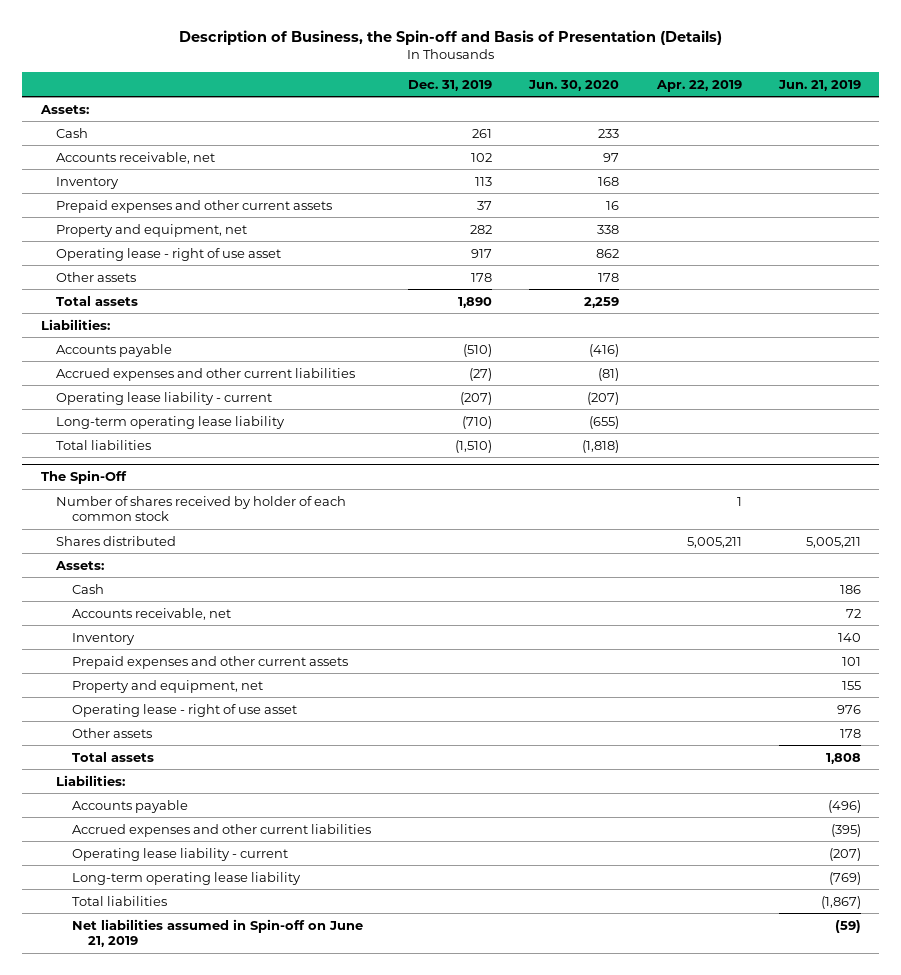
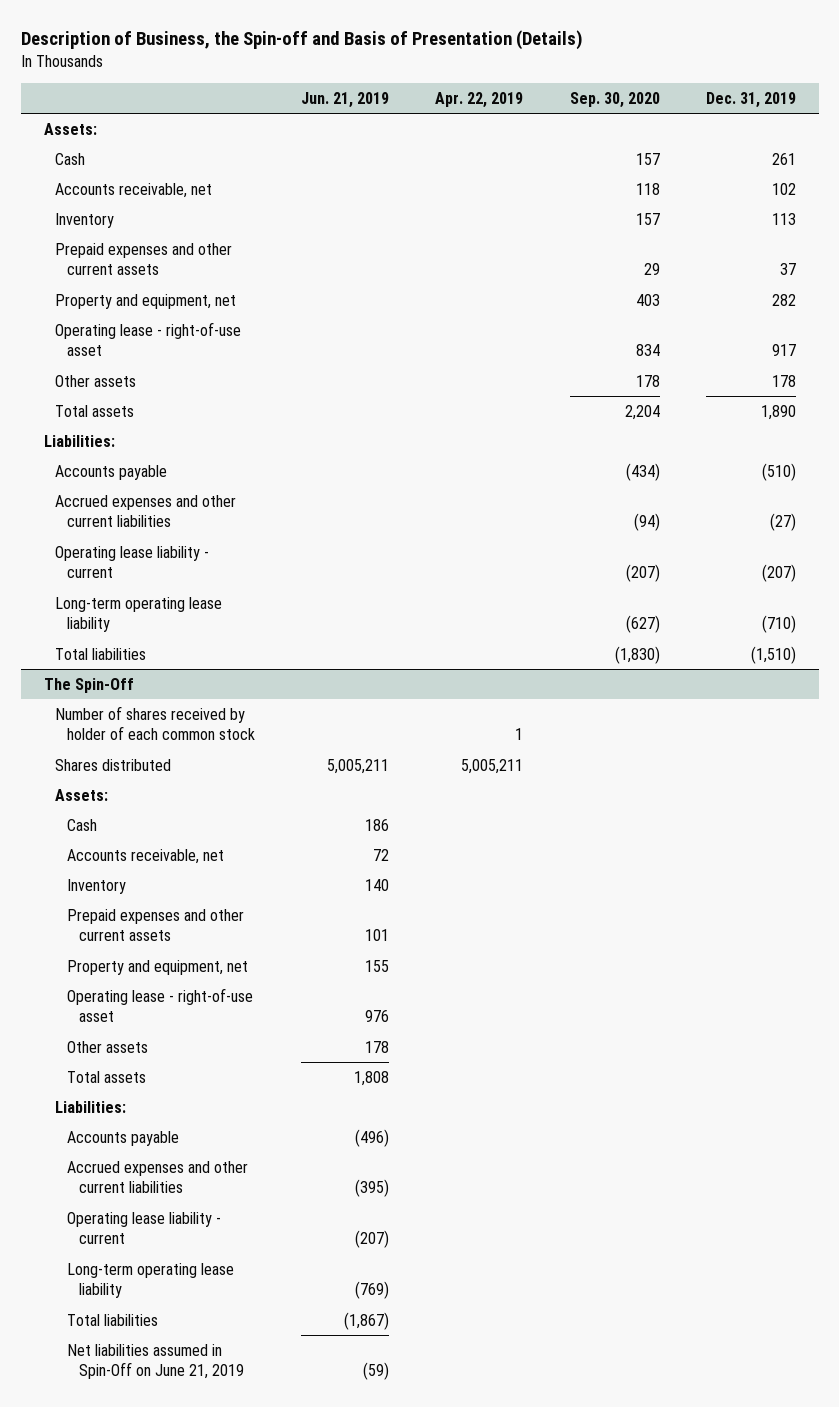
[528,79,620,91] Jun. 30, 2020 -> none
none -> [569,91,660,108] Sep. 30, 2020
[56,247,282,261] Operating lease - right of use asset -> [55,321,242,357] Operating lease - right-of-use asset
[71,703,297,717] Operating lease - right of use asset -> [67,987,254,1023] Operating lease - right-of-use asset
[71,918,363,947] Net liabilities assumed in Spin-off on June 21, 2019 -> [67,1343,245,1380] Net liabilities assumed in Spin-Off on June 21, 2019

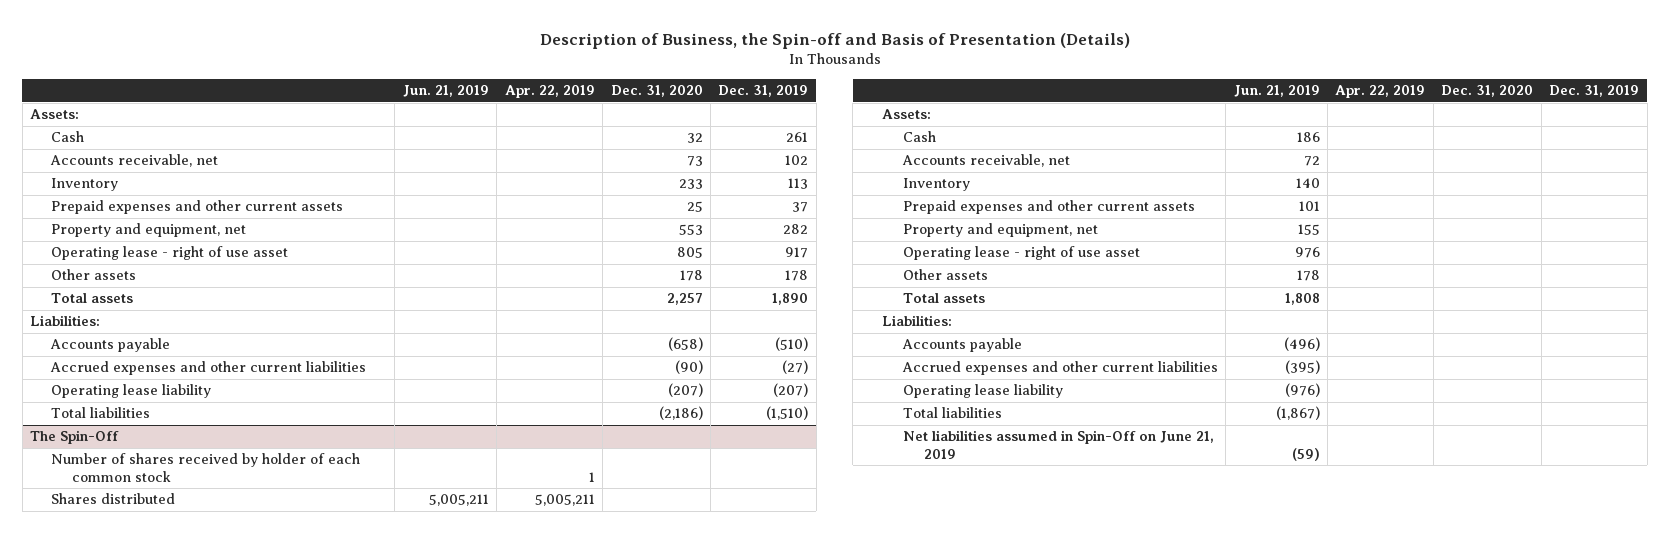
[569,91,660,108] Sep. 30, 2020 -> none
none -> [610,85,703,98] Dec. 31, 2020
[55,321,242,357] Operating lease - right-of-use asset -> [50,246,288,261] Operating lease - right of use asset
[55,596,223,633] Long-term operating lease liability -> none
[55,545,210,579] Operating lease liability - current -> [50,384,211,399] Operating lease liability
[67,987,254,1023] Operating lease - right-of-use asset -> [902,246,1140,261] Operating lease - right of use asset
[67,1262,235,1299] Long-term operating lease liability -> none
[67,1211,222,1245] Operating lease liability - current -> [902,384,1063,399] Operating lease liability
[355,1230,390,1249] (207) -> [1284,383,1320,398] (976)

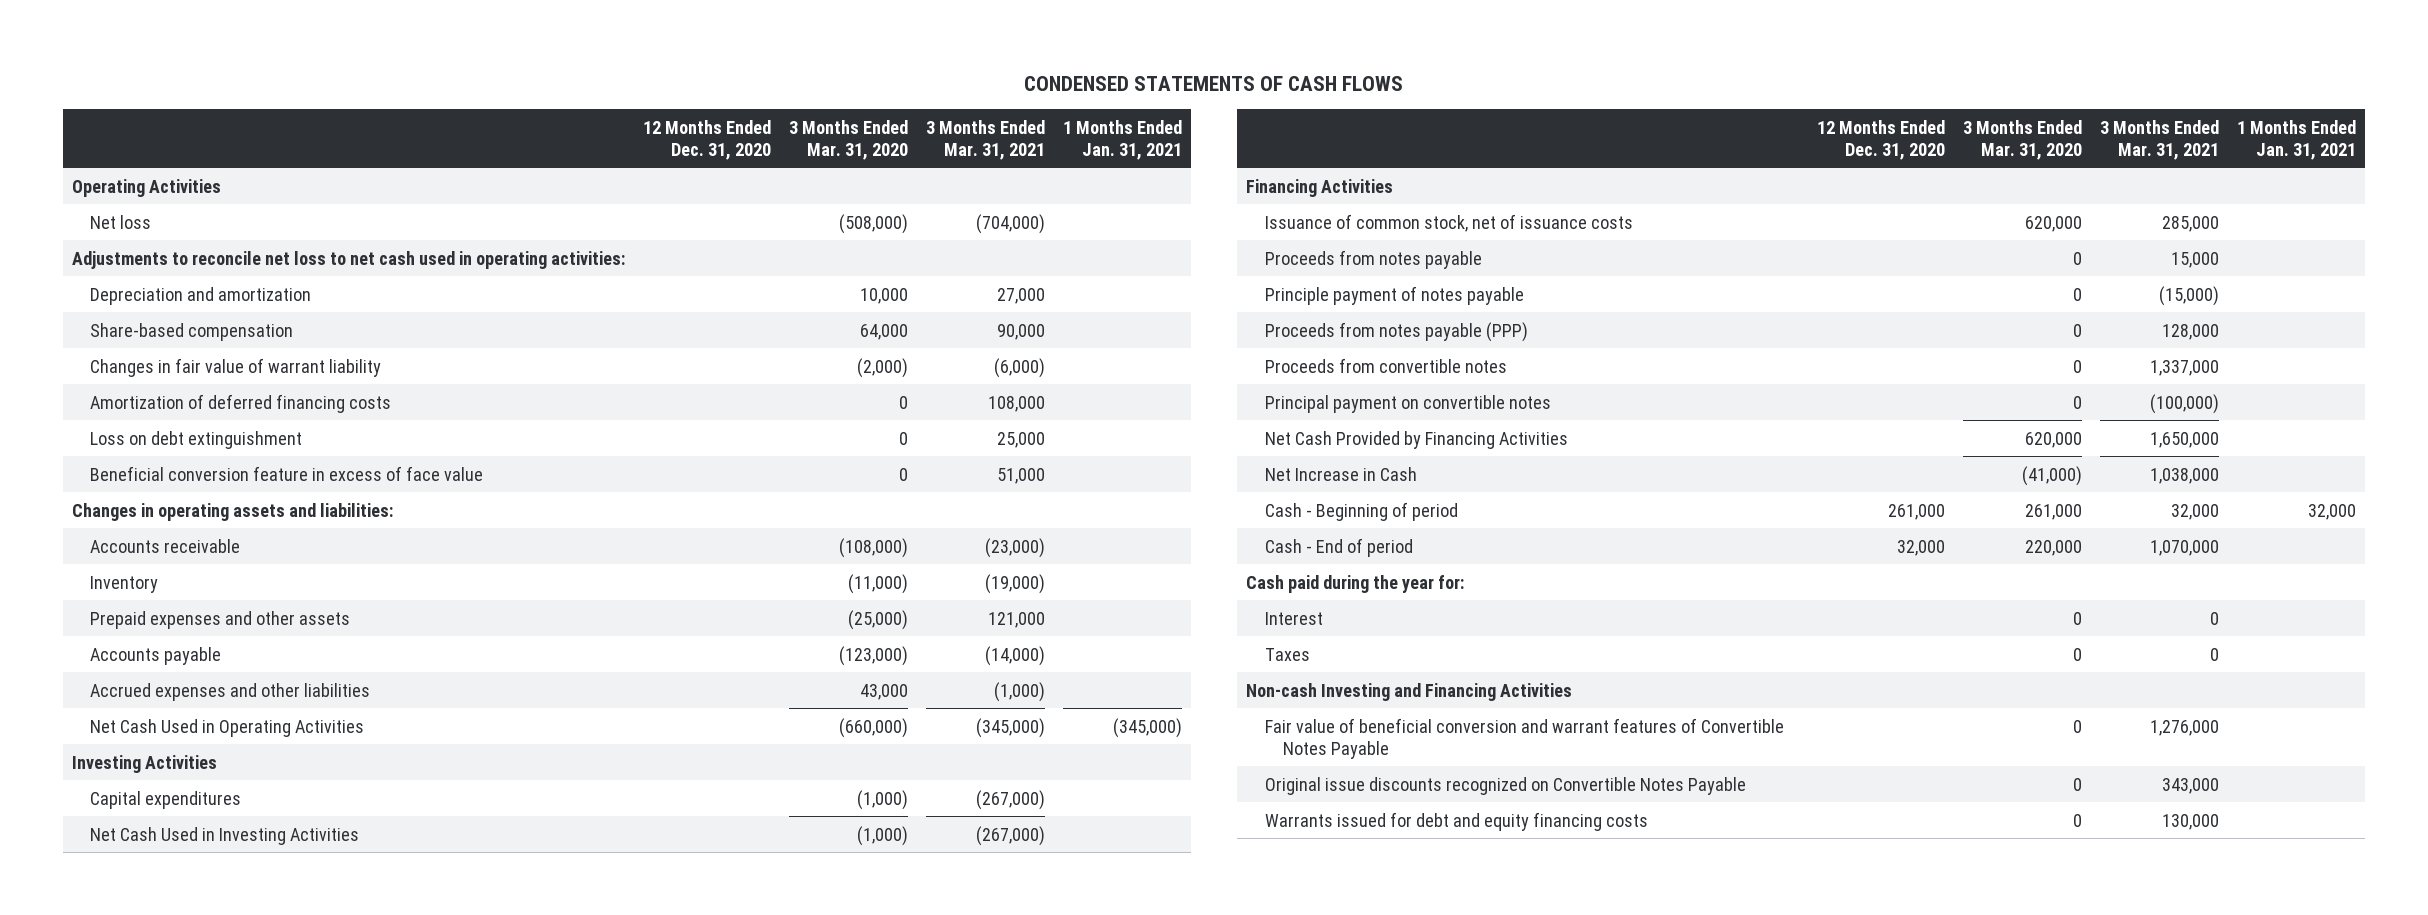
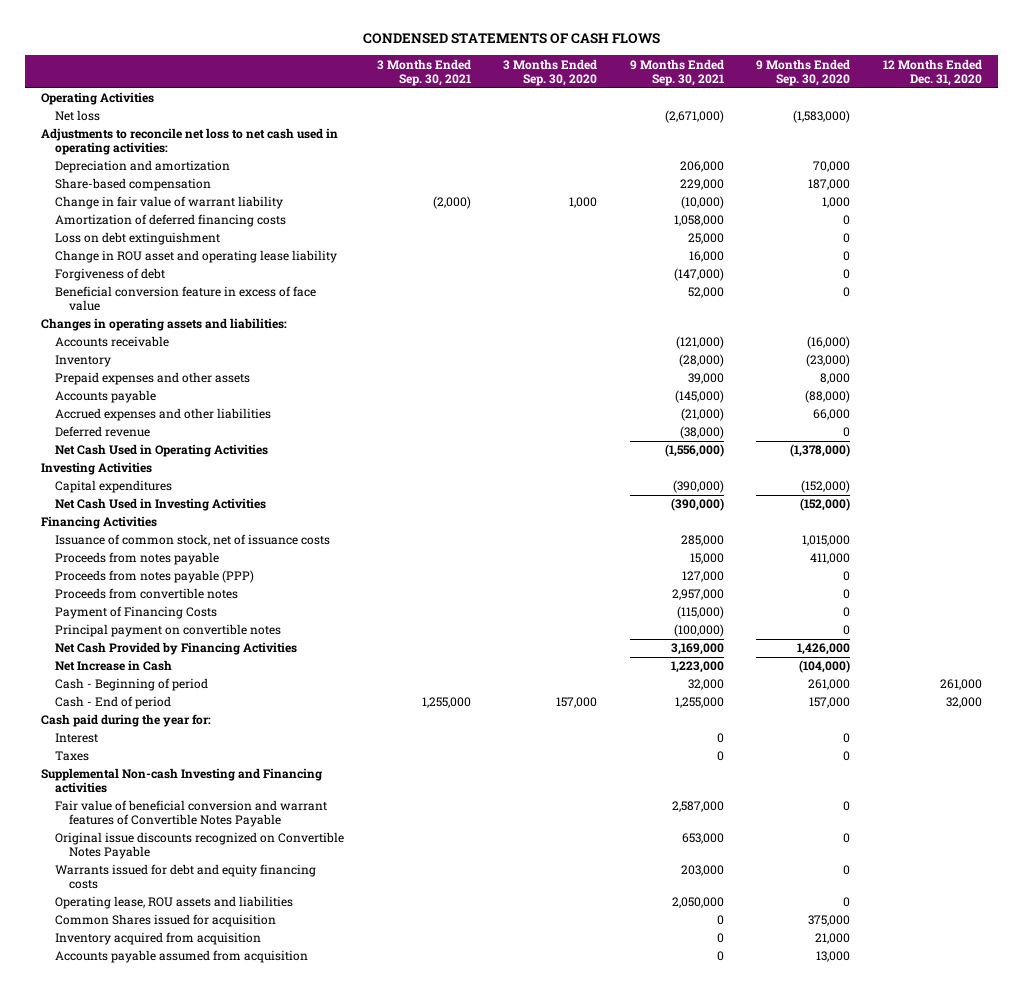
[788,119,908,160] 3 Months Ended Mar. 31, 2020 -> none
[926,119,1046,160] 3 Months Ended Mar. 31, 2021 -> none
[1063,119,1183,160] 1 Months Ended Jan. 31, 2021 -> none
none -> [376,58,471,86] 3 Months Ended Sep. 30, 2021
none -> [503,58,598,86] 3 Months Ended Sep. 30, 2020
none -> [629,58,724,86] 9 Months Ended Sep. 30, 2021
none -> [756,58,851,86] 9 Months Ended Sep. 30, 2020
[90,357,382,377] Changes in fair value of warrant liability -> [54,196,283,210] Change in fair value of warrant liability
none -> [54,250,337,264] Change in ROU asset and operating lease liability
none -> [54,268,165,282] Forgiveness of debt
none -> [54,426,150,438] Deferred revenue
[1264,285,1524,305] Principle payment of notes payable -> none
none -> [54,606,217,620] Payment of Financing Costs
[1245,682,1572,701] Non-cash Investing and Financing Activities -> [41,768,323,794] Supplemental Non-cash Investing and Financing activities
none -> [54,896,293,910] Operating lease, ROU assets and liabilities
none -> [54,914,276,928] Common Shares issued for acquisition
none -> [54,932,261,946] Inventory acquired from acquisition
none -> [54,950,308,964] Accounts payable assumed from acquisition

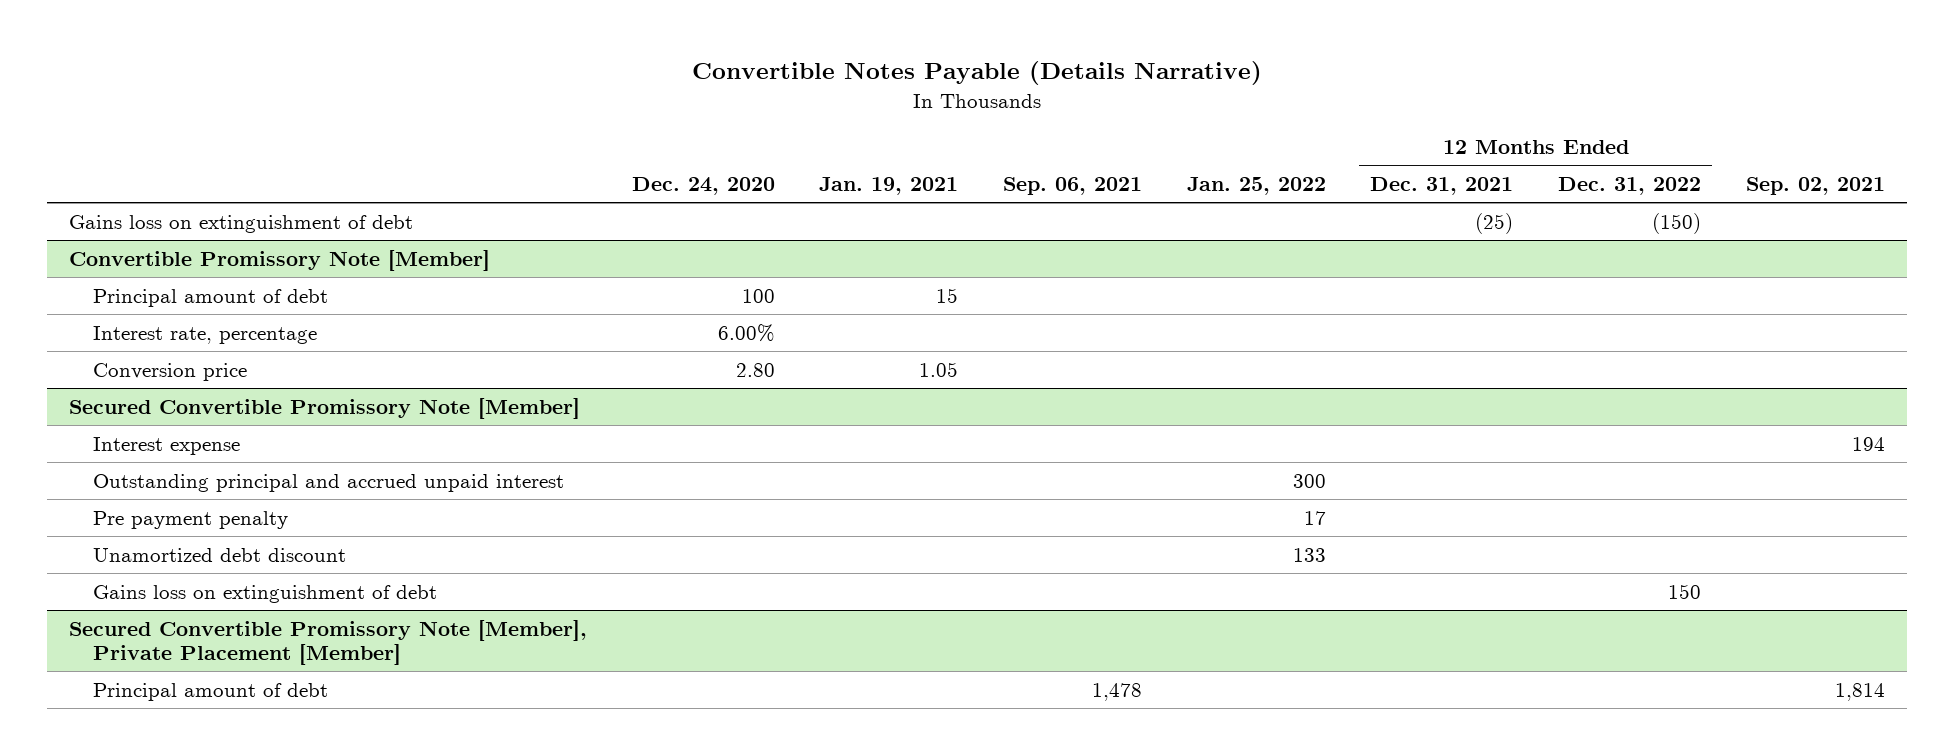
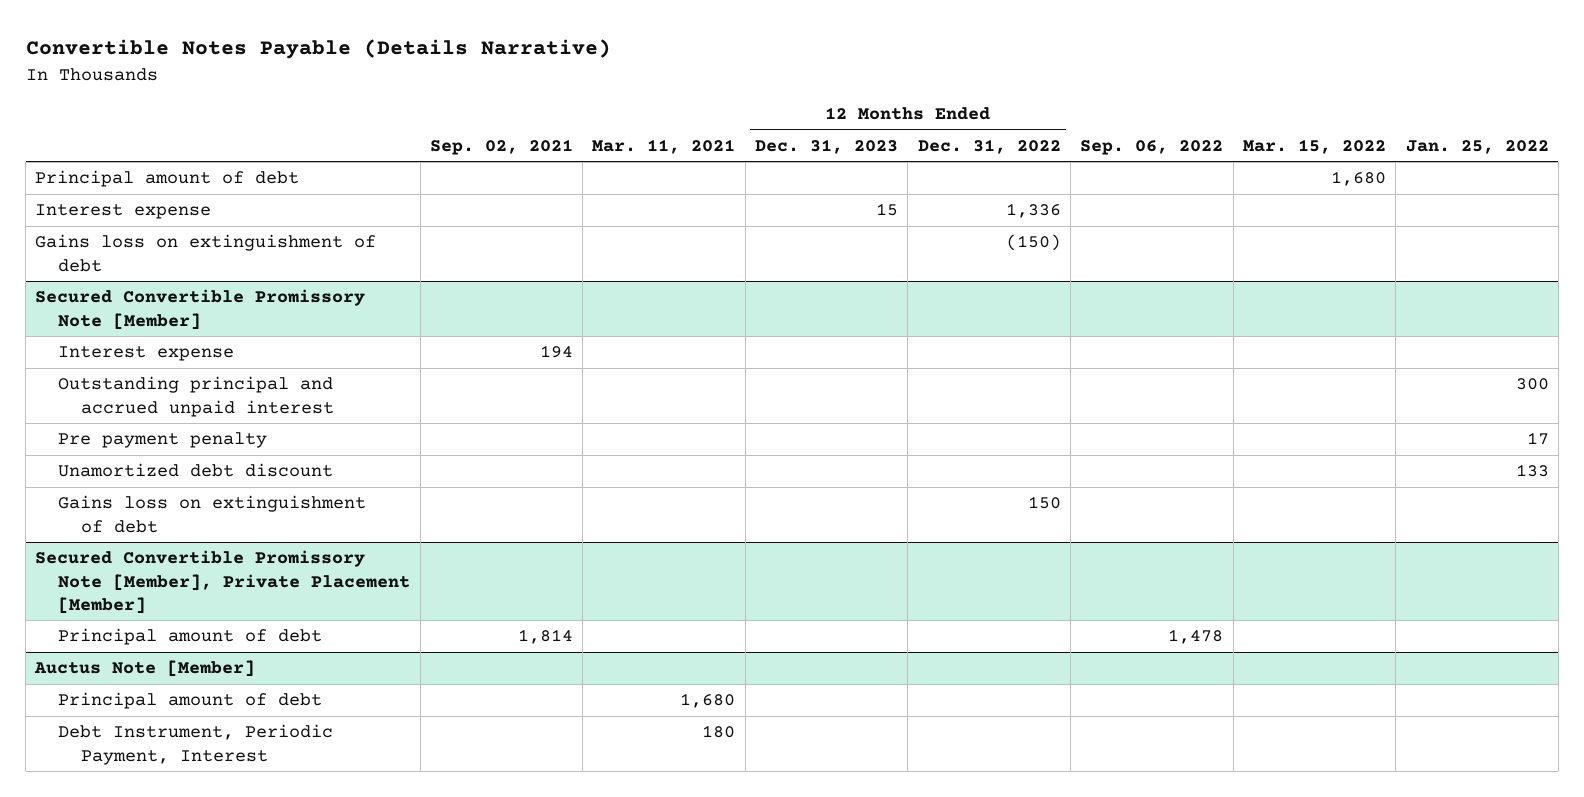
[631,176,775,195] Dec. 24, 2020 -> none
[819,176,959,195] Jan. 19, 2021 -> none
[1002,176,1142,195] Sep. 06, 2021 -> none
[1370,176,1514,195] Dec. 31, 2021 -> none
none -> [592,138,736,154] Mar. 11, 2021
none -> [755,138,899,154] Dec. 31, 2023
none -> [1080,139,1224,155] Sep. 06, 2022
none -> [1242,138,1386,154] Mar. 15, 2022
none -> [35,170,300,188] Principal amount of debt
none -> [35,204,212,220] Interest expense
[69,249,491,271] Convertible Promissory Note [Member] -> none
[92,288,328,307] Principal amount of debt -> none
[92,325,317,344] Interest rate, percentage -> none
[92,362,247,381] Conversion price -> none
none -> [34,660,256,678] Auctus Note [Member]
none -> [58,692,323,710] Principal amount of debt
none -> [58,724,334,765] Debt Instrument, Periodic Payment, Interest

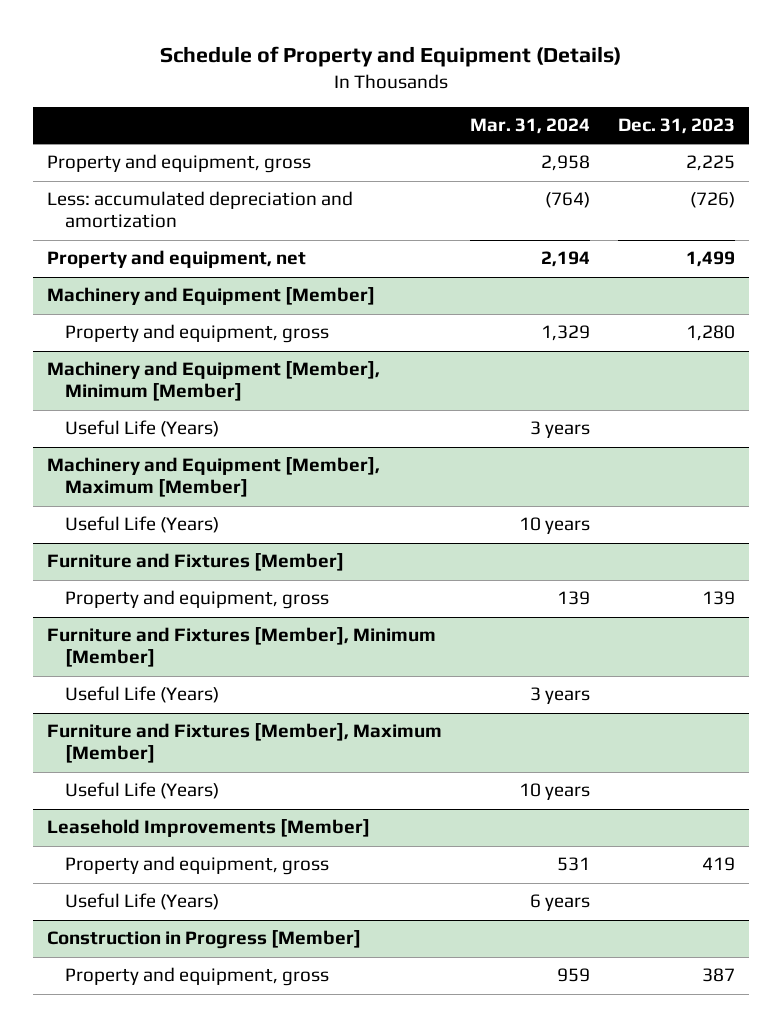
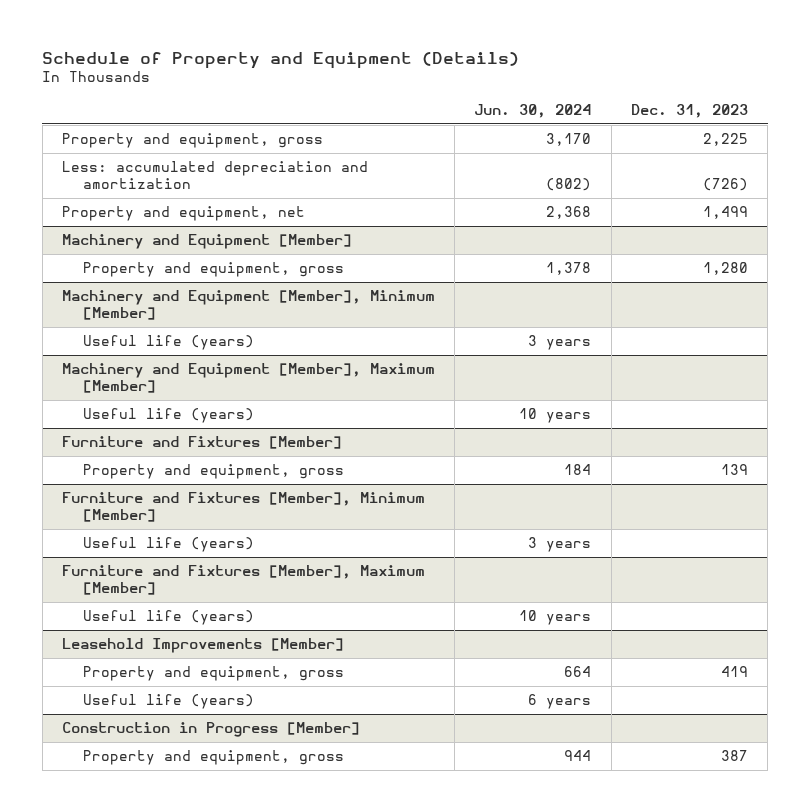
[470,118,591,135] Mar. 31, 2024 -> none
none -> [474,104,592,119] Jun. 30, 2024
[65,420,220,438] Useful Life (Years) -> [83,335,255,351] Useful life (years)
[65,516,220,534] Useful Life (Years) -> [83,408,255,424] Useful life (years)
[65,686,220,704] Useful Life (Years) -> [83,537,255,553] Useful life (years)
[65,782,220,800] Useful Life (Years) -> [83,610,255,626] Useful life (years)
[65,893,220,911] Useful Life (Years) -> [83,694,255,710] Useful life (years)

